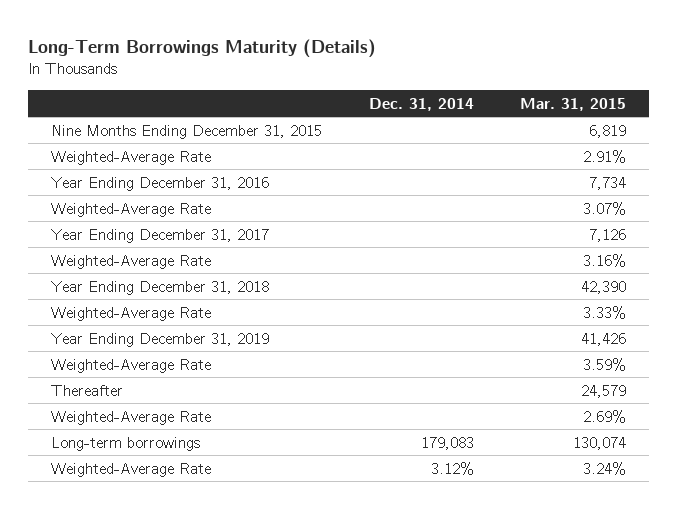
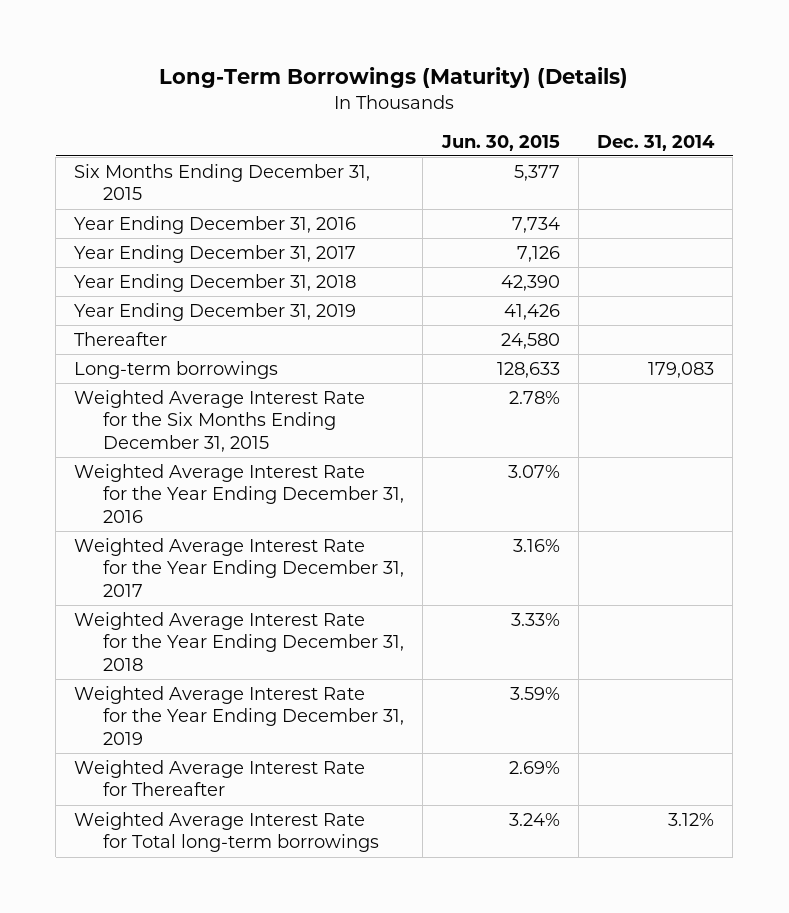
[28,38,377,58] Long-Term Borrowings Maturity (Details) -> [159,66,629,88] Long-Term Borrowings (Maturity) (Details)
[520,97,627,111] Mar. 31, 2015 -> none
none -> [440,134,560,151] Jun. 30, 2015
[51,150,212,165] Weighted-Average Rate -> none
[51,124,323,139] Nine Months Ending December 31, 2015 -> [74,163,371,201] Six Months Ending December 31, 2015
[51,202,212,217] Weighted-Average Rate -> none
[51,254,212,269] Weighted-Average Rate -> none
[51,306,212,321] Weighted-Average Rate -> none
[51,358,212,373] Weighted-Average Rate -> none
[51,410,212,425] Weighted-Average Rate -> none
none -> [74,389,366,452] Weighted Average Interest Rate for the Six Months Ending December 31, 2015
none -> [74,463,405,523] Weighted Average Interest Rate for the Year Ending December 31, 2016
none -> [74,537,405,597] Weighted Average Interest Rate for the Year Ending December 31, 2017
none -> [74,611,405,671] Weighted Average Interest Rate for the Year Ending December 31, 2018
none -> [74,685,405,745] Weighted Average Interest Rate for the Year Ending December 31, 2019
none -> [74,759,366,797] Weighted Average Interest Rate for Thereafter
[51,462,212,477] Weighted-Average Rate -> [74,811,380,853] Weighted Average Interest Rate for Total long-term borrowings

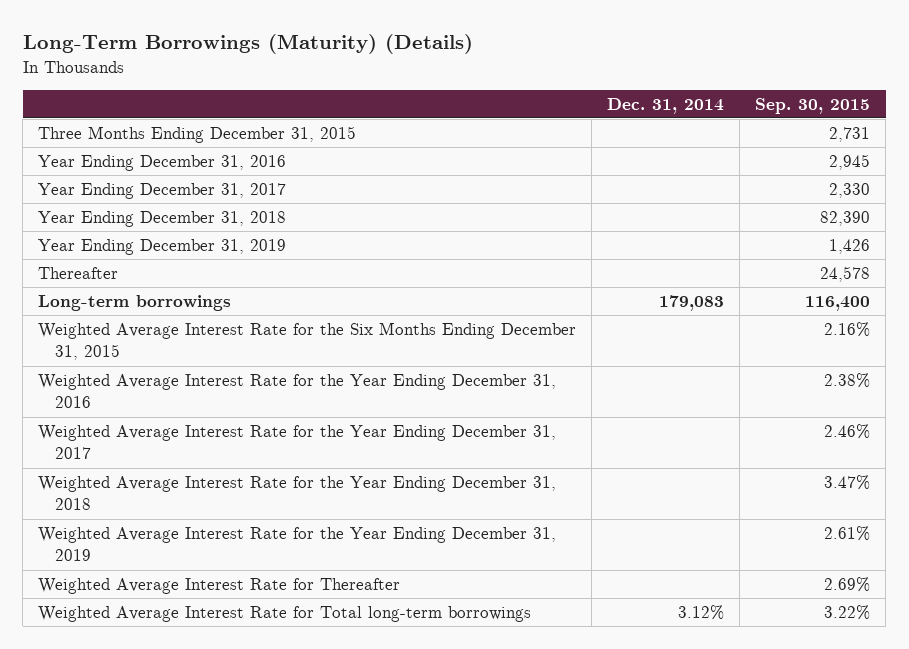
[440,134,560,151] Jun. 30, 2015 -> none
none -> [755,97,871,114] Sep. 30, 2015
[74,163,371,201] Six Months Ending December 31, 2015 -> [38,126,357,144] Three Months Ending December 31, 2015

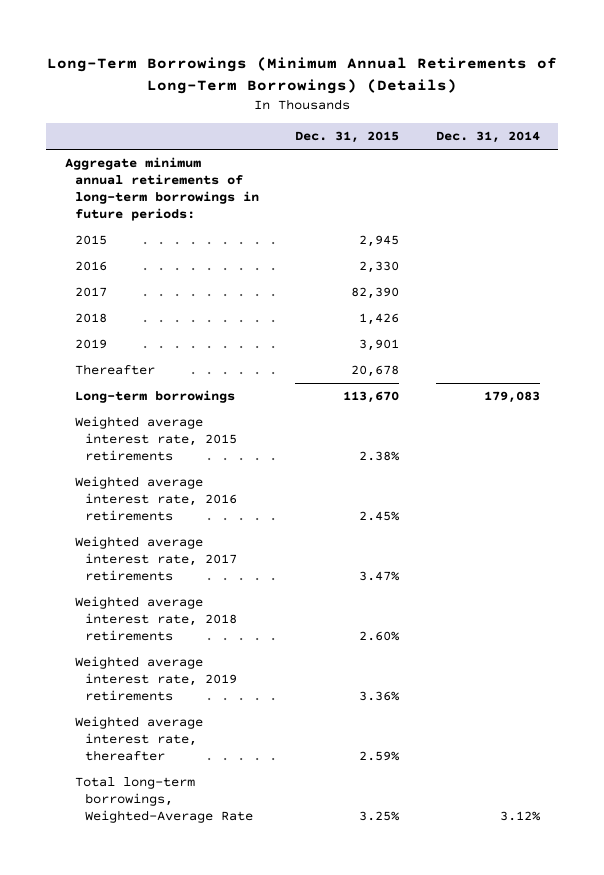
[22,34,473,55] Long-Term Borrowings (Maturity) (Details) -> [47,57,558,95] Long-Term Borrowings (Minimum Annual Retirements of Long-Term Borrowings) (Details)
[755,97,871,114] Sep. 30, 2015 -> none
none -> [295,131,400,144] Dec. 31, 2015
[38,126,357,144] Three Months Ending December 31, 2015 -> none
none -> [64,157,259,222] Aggregate minimum annual retirements of long-term borrowings in future periods:
none -> [74,235,107,246] 2015
[38,155,287,172] Year Ending December 31, 2016 -> [74,261,107,272] 2016
[38,183,287,200] Year Ending December 31, 2017 -> [74,287,107,298] 2017
[38,211,287,228] Year Ending December 31, 2018 -> [74,313,107,324] 2018
[38,239,287,256] Year Ending December 31, 2019 -> [74,339,107,350] 2019
[38,322,577,361] Weighted Average Interest Rate for the Six Months Ending December 31, 2015 -> none
none -> [74,416,238,462] Weighted average interest rate, 2015 retirements
[38,374,557,409] Weighted Average Interest Rate for the Year Ending December 31, 2016 -> [74,476,238,522] Weighted average interest rate, 2016 retirements
[38,425,557,460] Weighted Average Interest Rate for the Year Ending December 31, 2017 -> [74,536,238,582] Weighted average interest rate, 2017 retirements
[38,476,557,511] Weighted Average Interest Rate for the Year Ending December 31, 2018 -> [74,596,238,642] Weighted average interest rate, 2018 retirements
[38,527,557,562] Weighted Average Interest Rate for the Year Ending December 31, 2019 -> [74,656,238,702] Weighted average interest rate, 2019 retirements
[38,578,401,595] Weighted Average Interest Rate for Thereafter -> [74,716,203,762] Weighted average interest rate, thereafter
[38,606,532,623] Weighted Average Interest Rate for Total long-term borrowings -> [74,777,254,824] Total long-term borrowings, Weighted-Average Rate

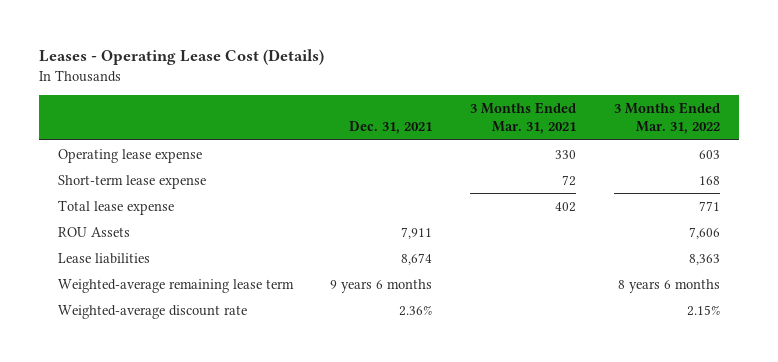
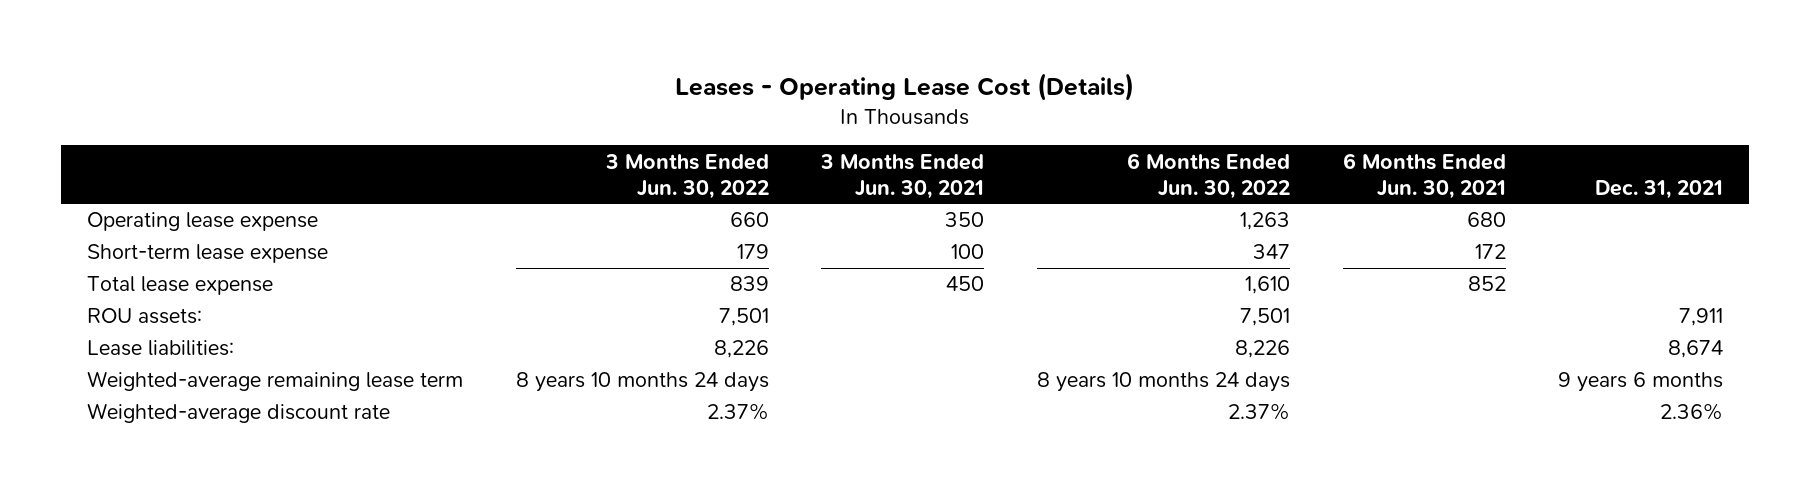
[470,102,577,135] 3 Months Ended Mar. 31, 2021 -> none
[613,102,720,135] 3 Months Ended Mar. 31, 2022 -> none
none -> [604,153,769,199] 3 Months Ended Jun. 30, 2022
none -> [820,153,985,199] 3 Months Ended Jun. 30, 2021
none -> [1127,152,1291,199] 6 Months Ended Jun. 30, 2022
none -> [1342,152,1506,199] 6 Months Ended Jun. 30, 2021
[57,226,130,237] ROU Assets -> [87,308,203,325] ROU assets:
[57,252,150,264] Lease liabilities -> [87,340,235,357] Lease liabilities:

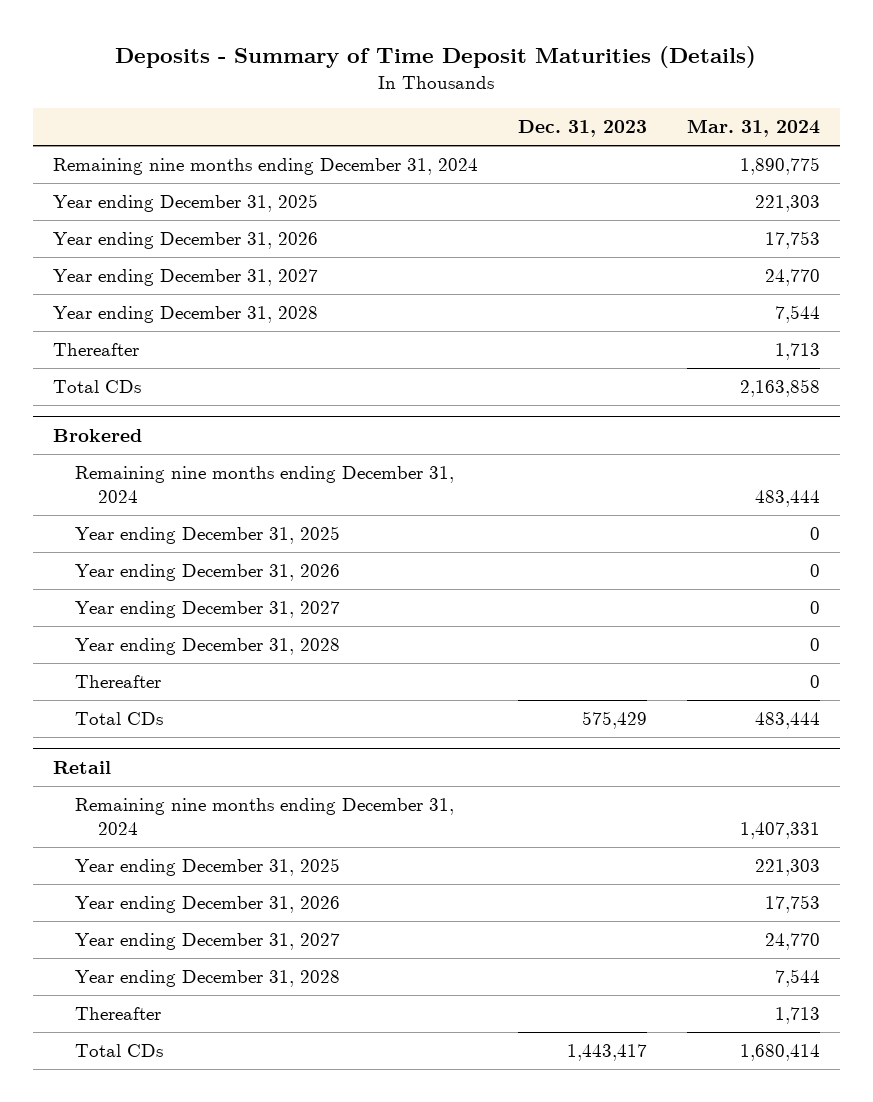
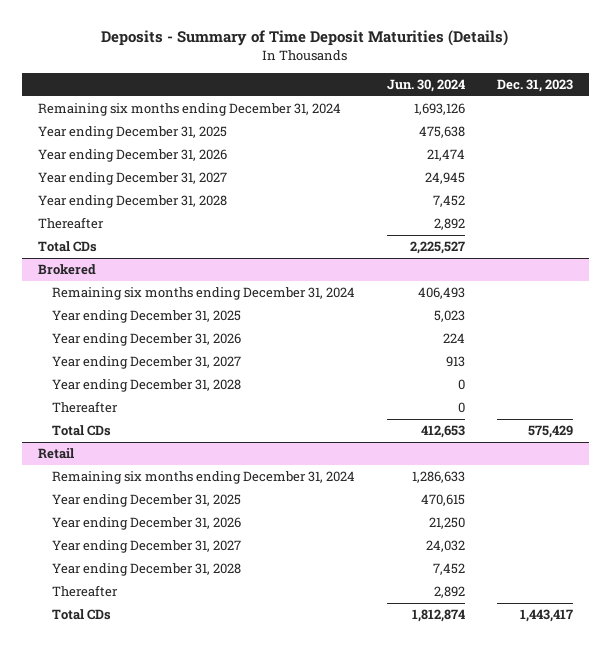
[686,119,820,138] Mar. 31, 2024 -> none
none -> [387,79,466,93] Jun. 30, 2024
[53,158,479,176] Remaining nine months ending December 31, 2024 -> [37,103,341,117] Remaining six months ending December 31, 2024
[75,466,455,503] Remaining nine months ending December 31, 2024 -> [52,287,356,301] Remaining six months ending December 31, 2024
[75,798,455,835] Remaining nine months ending December 31, 2024 -> [52,471,356,485] Remaining six months ending December 31, 2024

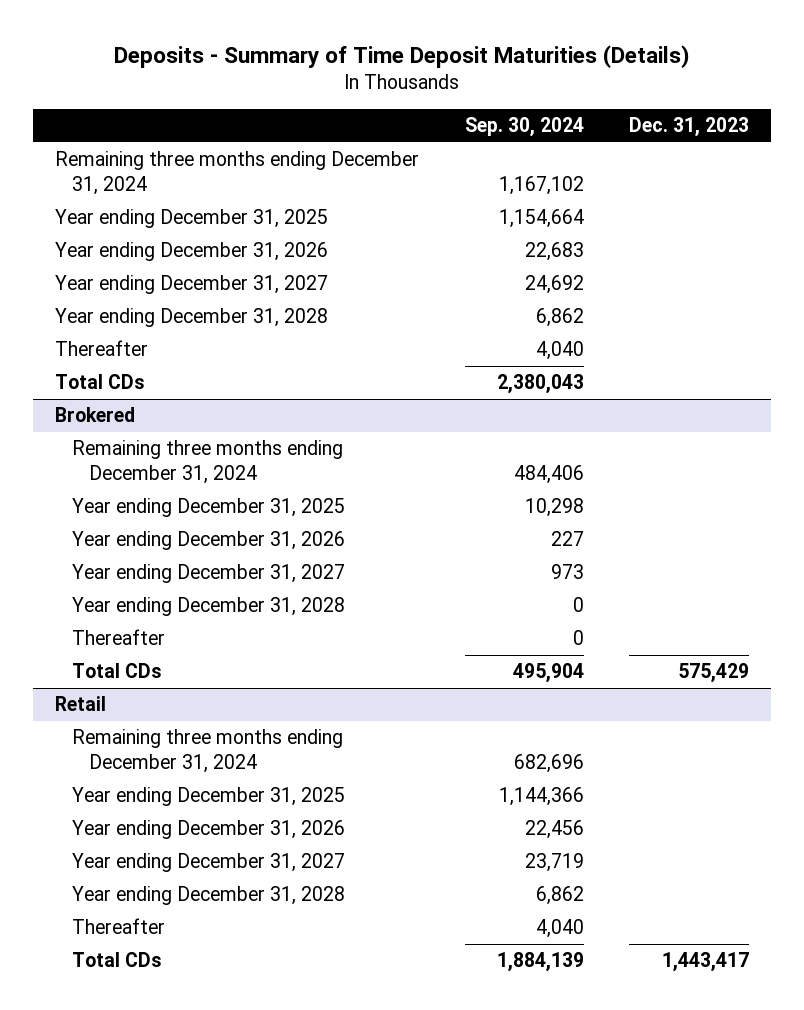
[387,79,466,93] Jun. 30, 2024 -> none
none -> [464,117,584,138] Sep. 30, 2024
[37,103,341,117] Remaining six months ending December 31, 2024 -> [55,151,420,195] Remaining three months ending December 31, 2024
[52,287,356,301] Remaining six months ending December 31, 2024 -> [72,440,344,484] Remaining three months ending December 31, 2024
[52,471,356,485] Remaining six months ending December 31, 2024 -> [72,729,344,773] Remaining three months ending December 31, 2024

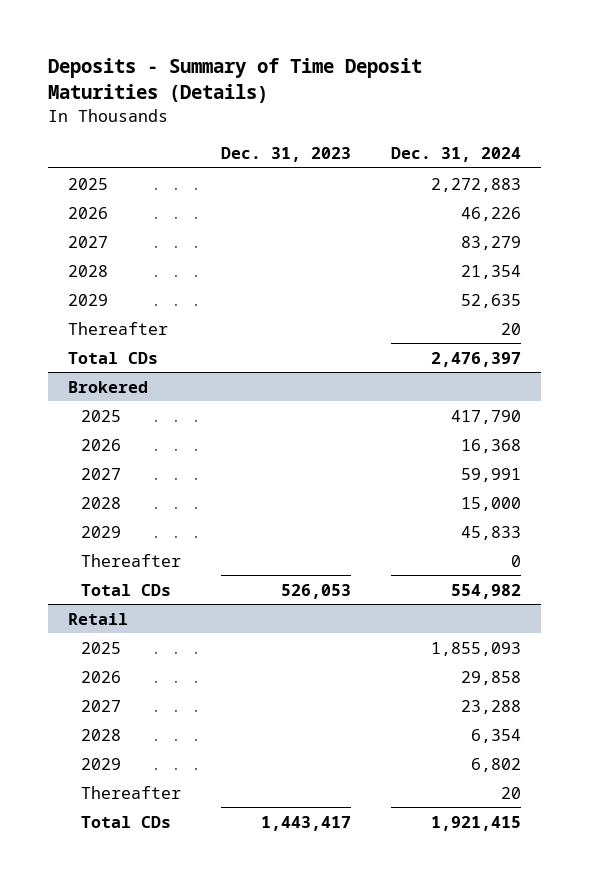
[464,117,584,138] Sep. 30, 2024 -> none
none -> [391,146,522,162] Dec. 31, 2024
[55,151,420,195] Remaining three months ending December 31, 2024 -> none
[55,209,329,229] Year ending December 31, 2025 -> [67,177,108,190] 2025
[55,242,329,262] Year ending December 31, 2026 -> [67,206,108,219] 2026
[55,275,329,295] Year ending December 31, 2027 -> [67,235,108,248] 2027
[55,308,329,328] Year ending December 31, 2028 -> [67,264,108,277] 2028
none -> [67,293,108,306] 2029
[72,440,344,484] Remaining three months ending December 31, 2024 -> none
[72,498,346,518] Year ending December 31, 2025 -> [81,409,122,422] 2025
[72,531,346,551] Year ending December 31, 2026 -> [81,438,122,451] 2026
[72,564,346,584] Year ending December 31, 2027 -> [81,467,122,480] 2027
[72,597,346,617] Year ending December 31, 2028 -> [81,496,122,509] 2028
none -> [81,525,122,538] 2029
[677,663,749,684] 575,429 -> [281,583,352,599] 526,053
[72,729,344,773] Remaining three months ending December 31, 2024 -> none
[72,787,346,807] Year ending December 31, 2025 -> [81,641,122,654] 2025
[72,820,346,840] Year ending December 31, 2026 -> [81,670,122,683] 2026
[72,853,346,873] Year ending December 31, 2027 -> [81,699,122,712] 2027
[72,886,346,906] Year ending December 31, 2028 -> [81,728,122,741] 2028
none -> [81,757,122,770] 2029

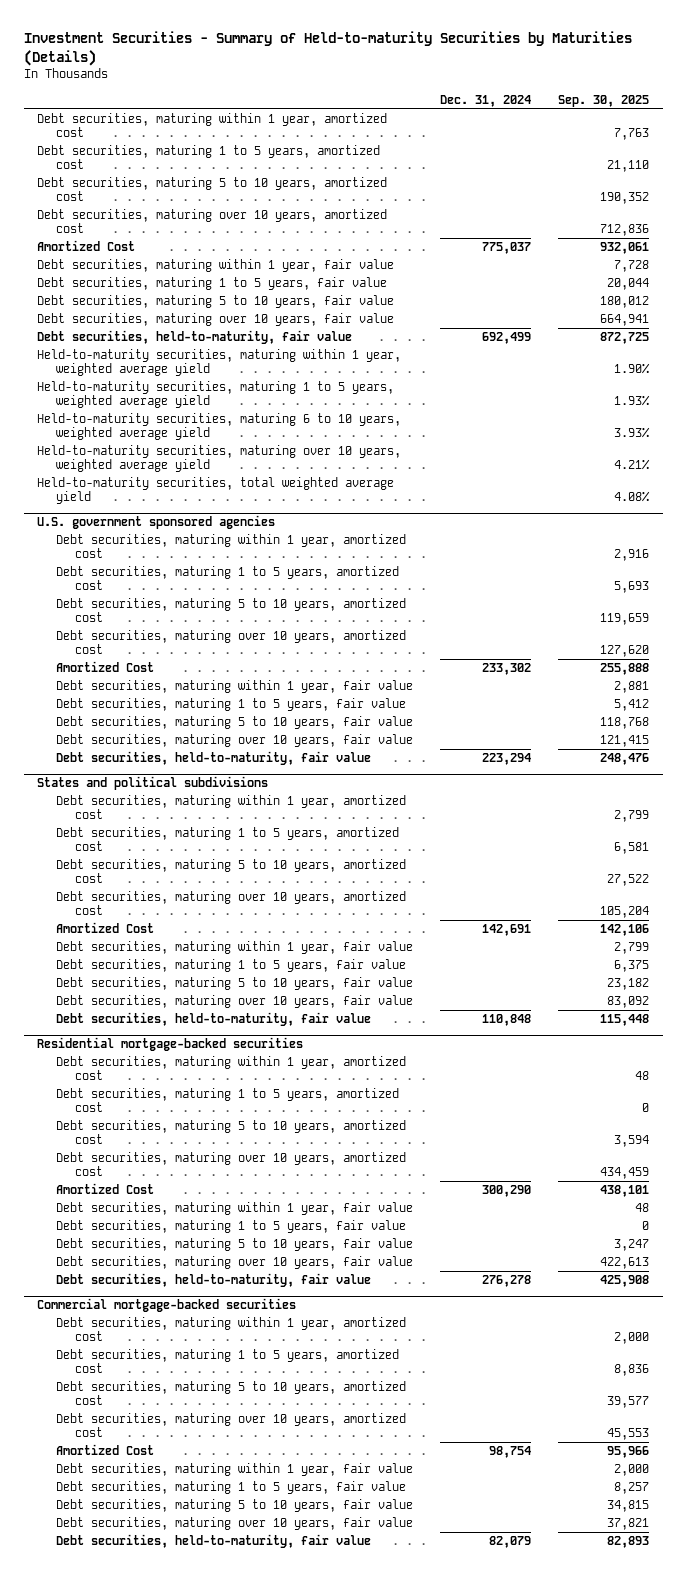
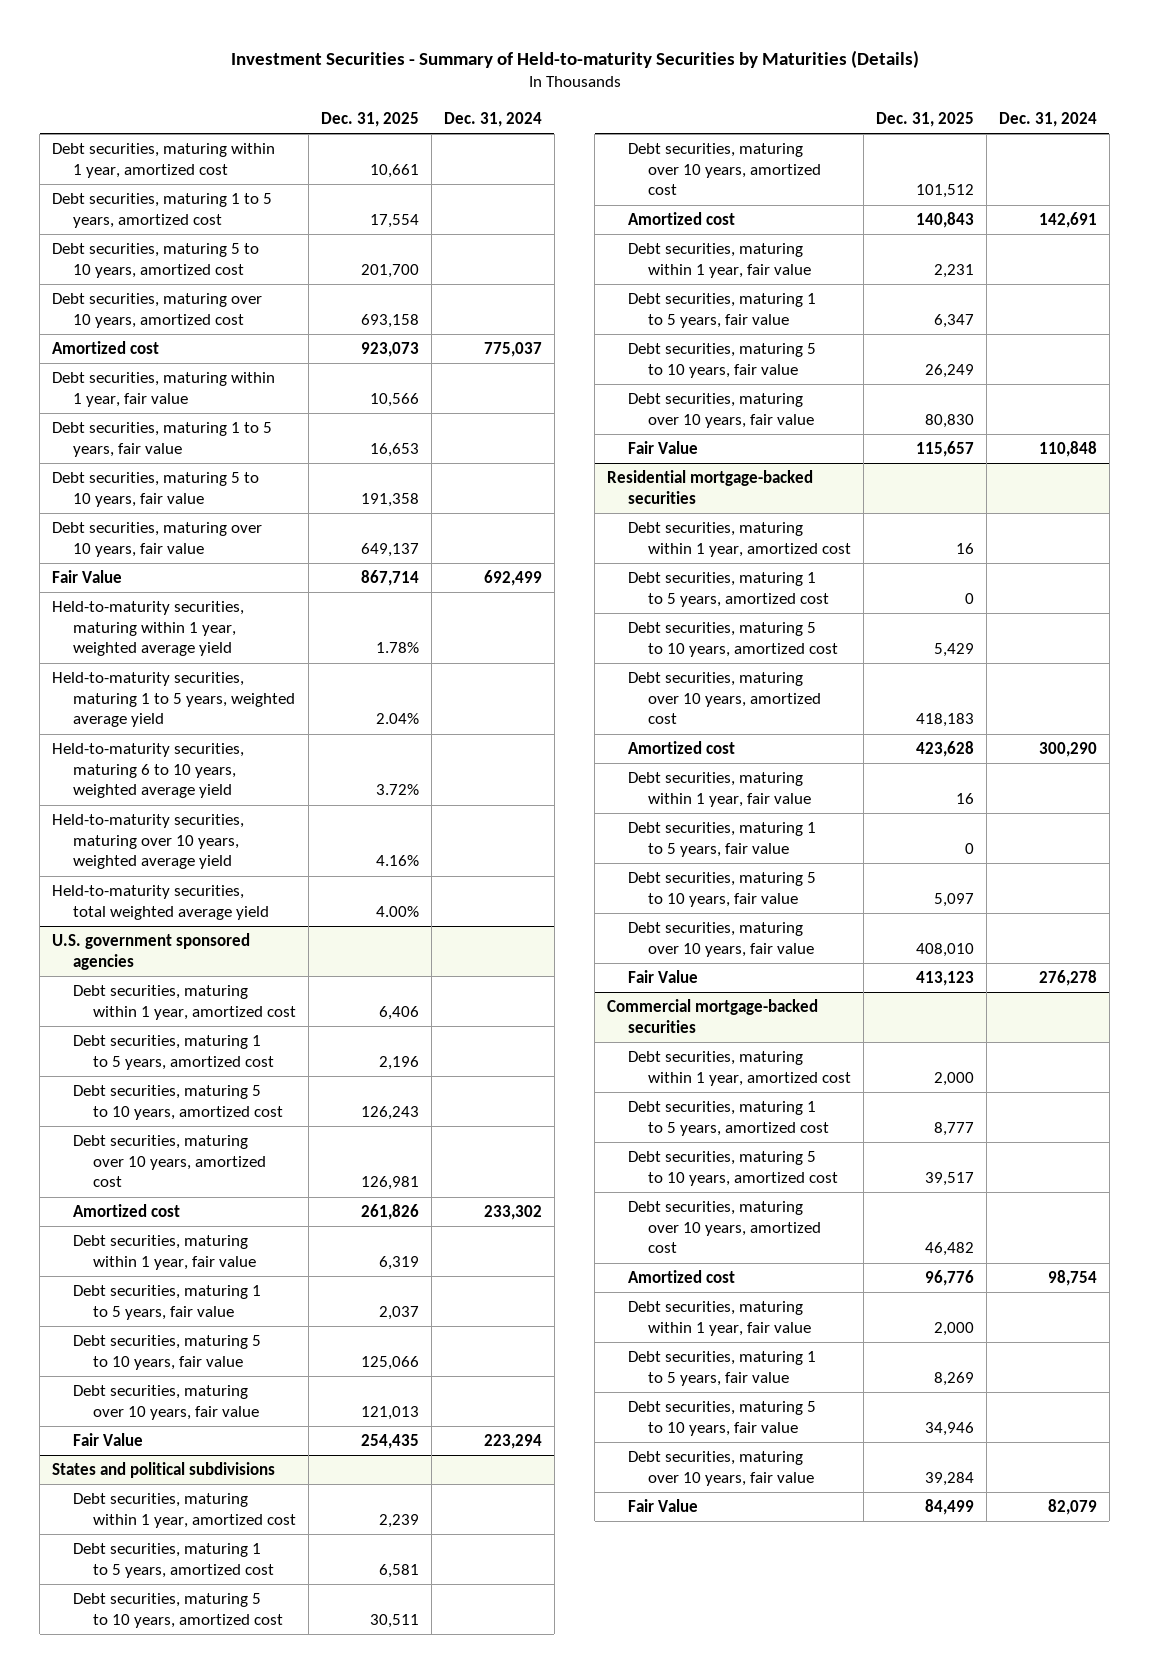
[558,94,650,107] Sep. 30, 2025 -> none
none -> [320,111,419,127] Dec. 31, 2025
[37,240,136,252] Amortized Cost -> [52,341,160,355] Amortized cost
[37,330,353,345] Debt securities, held-to-maturity, fair value -> [52,570,123,584] Fair Value
[56,661,155,673] Amortized Cost -> [72,1204,180,1218] Amortized cost
[56,751,372,766] Debt securities, held-to-maturity, fair value -> [72,1433,143,1447] Fair Value
[56,922,155,934] Amortized Cost -> [627,212,735,226] Amortized cost
[56,1012,372,1027] Debt securities, held-to-maturity, fair value -> [627,441,698,455] Fair Value
[56,1183,155,1195] Amortized Cost -> [627,741,735,755] Amortized cost
[56,1273,372,1288] Debt securities, held-to-maturity, fair value -> [627,970,698,984] Fair Value
[56,1444,155,1456] Amortized Cost -> [627,1270,735,1284] Amortized cost
[56,1534,372,1549] Debt securities, held-to-maturity, fair value -> [627,1499,698,1513] Fair Value

